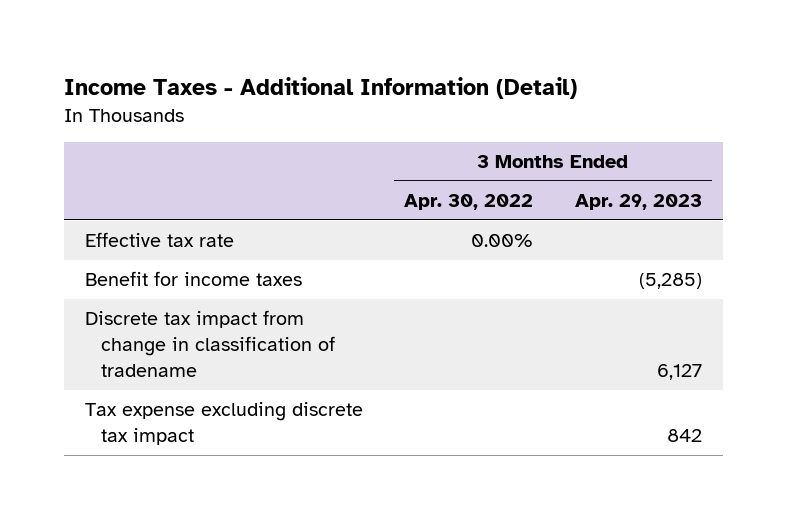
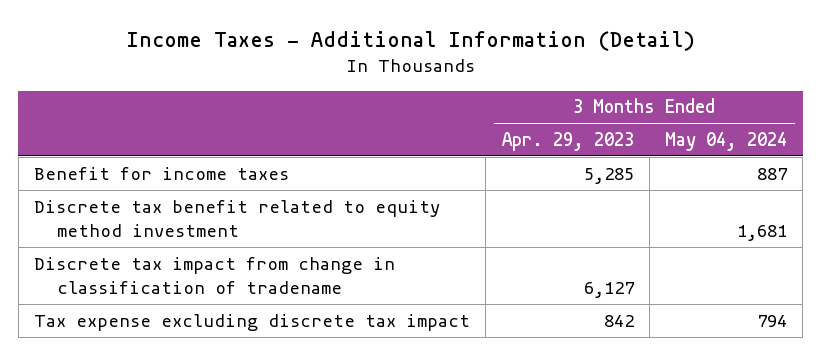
[404,194,534,211] Apr. 30, 2022 -> none
none -> [665,131,788,151] May 04, 2024
[84,232,234,248] Effective tax rate -> none
[639,273,703,290] (5,285) -> [583,167,634,184] 5,285
none -> [34,199,441,237] Discrete tax benefit related to equity method investment

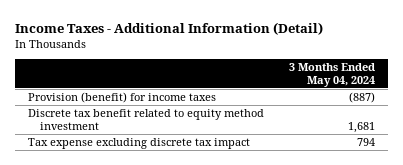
[501,131,634,151] Apr. 29, 2023 -> none
[34,166,290,180] Benefit for income taxes -> [27,91,216,103] Provision (benefit) for income taxes
[757,167,788,180] 887 -> [348,91,375,103] (887)
[34,256,396,294] Discrete tax impact from change in classification of tradename -> none

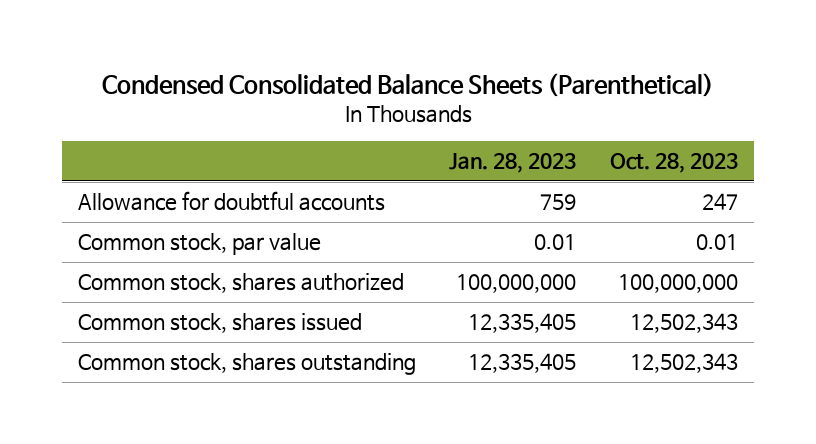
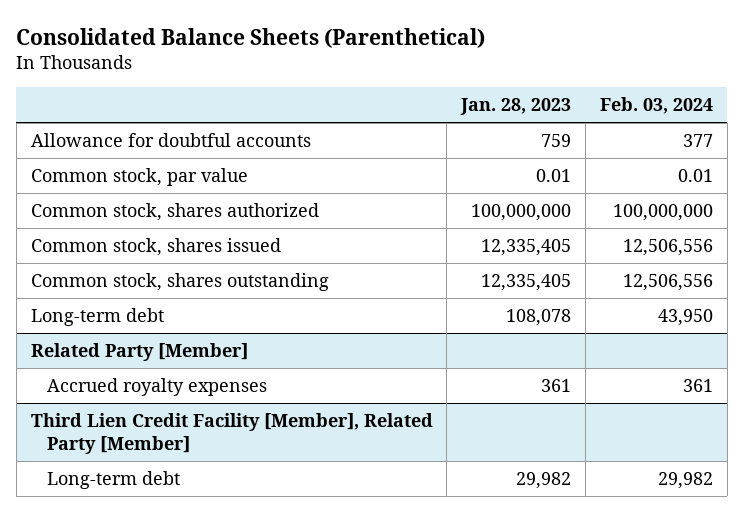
[101,73,714,98] Condensed Consolidated Balance Sheets (Parenthetical) -> [16,27,486,48] Consolidated Balance Sheets (Parenthetical)
[609,152,738,174] Oct. 28, 2023 -> none
none -> [599,97,713,115] Feb. 03, 2024
none -> [30,308,164,327] Long-term debt
none -> [30,343,248,362] Related Party [Member]
none -> [46,378,267,397] Accrued royalty expenses
none -> [30,413,433,455] Third Lien Credit Facility [Member], Related Party [Member]
none -> [46,471,180,490] Long-term debt

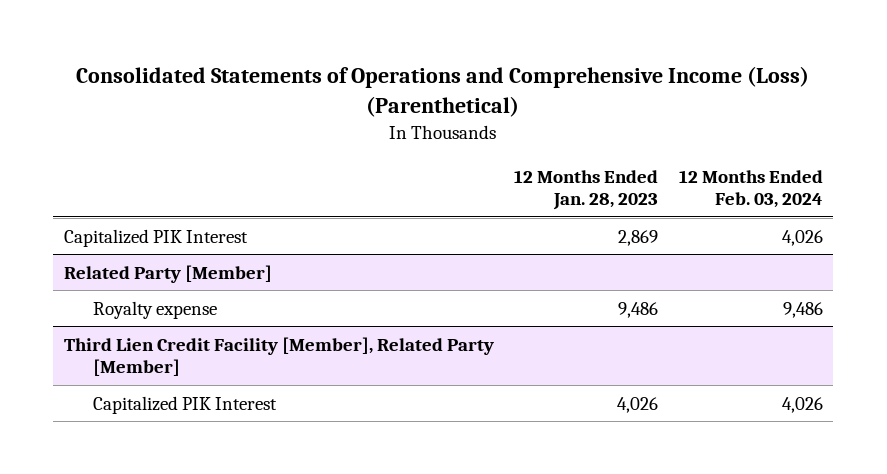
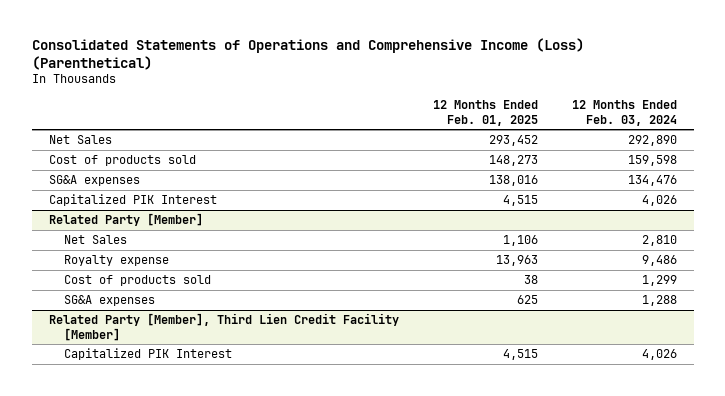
[514,169,659,211] 12 Months Ended Jan. 28, 2023 -> none
none -> [432,100,538,126] 12 Months Ended Feb. 01, 2025
none -> [48,135,112,145] Net Sales
none -> [48,155,196,167] Cost of products sold
none -> [48,175,140,187] SG&A expenses
none -> [64,235,128,245] Net Sales
none -> [64,275,212,287] Cost of products sold
none -> [64,295,156,307] SG&A expenses
[63,336,494,377] Third Lien Credit Facility [Member], Related Party [Member] -> [48,313,399,341] Related Party [Member], Third Lien Credit Facility [Member]

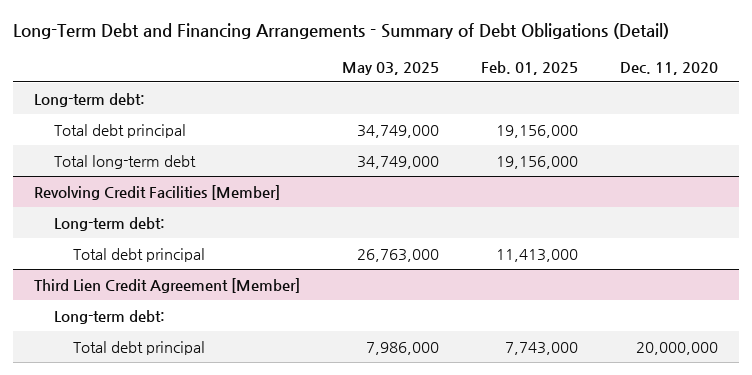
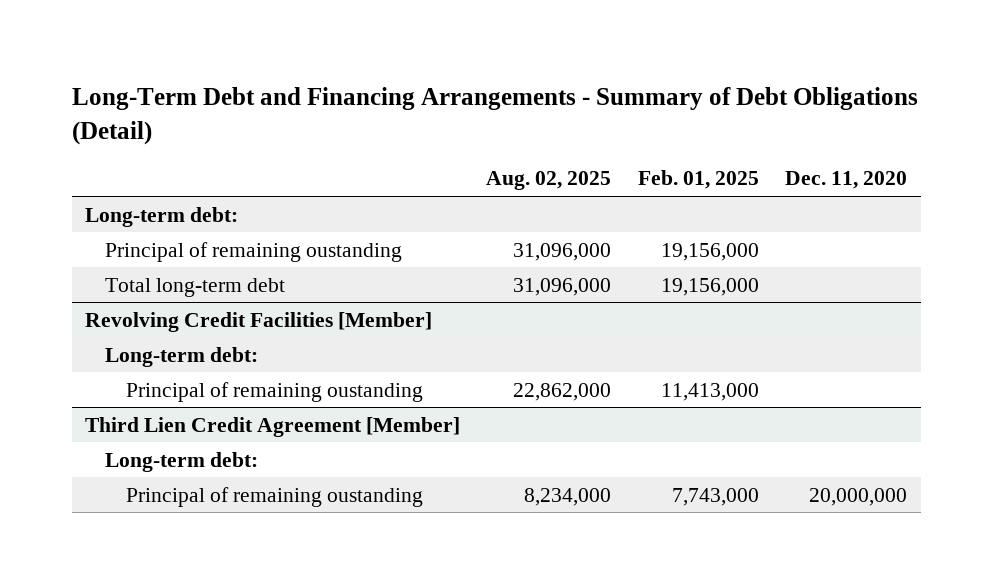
[341,61,439,75] May 03, 2025 -> none
none -> [486,171,612,191] Aug. 02, 2025
[53,123,186,138] Total debt principal -> [105,241,403,262] Principal of remaining oustanding
[73,247,206,262] Total debt principal -> [125,381,423,402] Principal of remaining oustanding
[73,340,206,355] Total debt principal -> [125,486,423,507] Principal of remaining oustanding

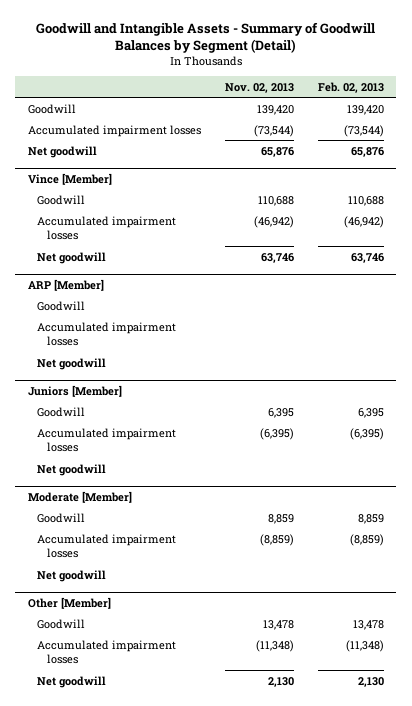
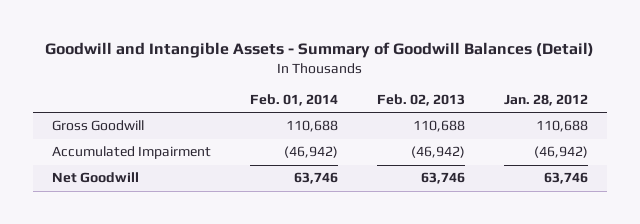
[35,21,375,54] Goodwill and Intangible Assets - Summary of Goodwill Balances by Segment (Detail) -> [44,42,594,59] Goodwill and Intangible Assets - Summary of Goodwill Balances (Detail)
[224,82,294,93] Nov. 02, 2013 -> none
none -> [250,93,339,106] Feb. 01, 2014
none -> [503,93,588,106] Jan. 28, 2012
[27,172,112,185] Vince [Member] -> none
[37,194,86,205] Goodwill -> none
[37,215,177,241] Accumulated impairment losses -> none
[37,251,107,264] Net goodwill -> none
[27,278,104,291] ARP [Member] -> none
[37,300,86,311] Goodwill -> none
[37,321,177,347] Accumulated impairment losses -> none
[37,357,107,370] Net goodwill -> none
[27,384,122,397] Juniors [Member] -> none
[37,406,86,417] Goodwill -> none
[37,427,177,453] Accumulated impairment losses -> none
[37,463,107,476] Net goodwill -> none
[27,490,132,503] Moderate [Member] -> none
[37,512,86,523] Goodwill -> none
[37,533,177,559] Accumulated impairment losses -> none
[37,569,107,582] Net goodwill -> none
[27,596,111,609] Other [Member] -> none
[37,618,86,629] Goodwill -> none
[37,639,177,665] Accumulated impairment losses -> none
[37,675,107,688] Net goodwill -> none
[27,103,76,114] Goodwill -> [52,120,145,132] Gross Goodwill
[347,104,385,115] 139,420 -> [412,120,465,133] 110,688
[27,124,201,137] Accumulated impairment losses -> [52,146,212,160] Accumulated Impairment
[344,124,385,137] (73,544) -> [410,146,465,159] (46,942)
[27,145,97,158] Net goodwill -> [52,172,140,184] Net Goodwill
[351,146,385,157] 65,876 -> [420,172,465,185] 63,746

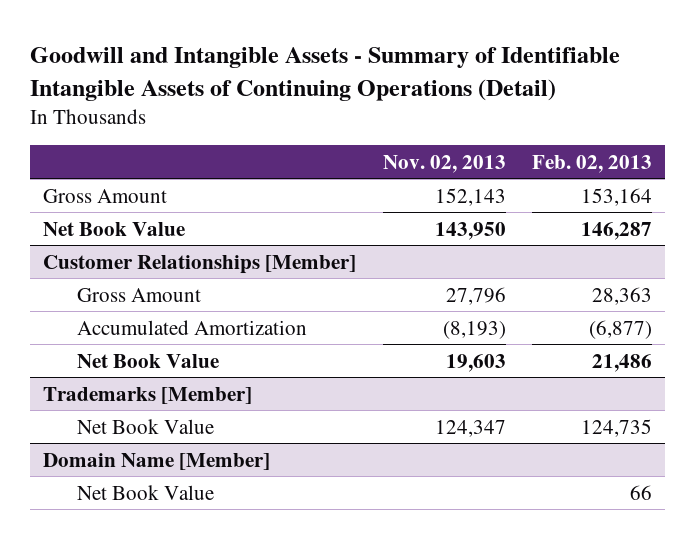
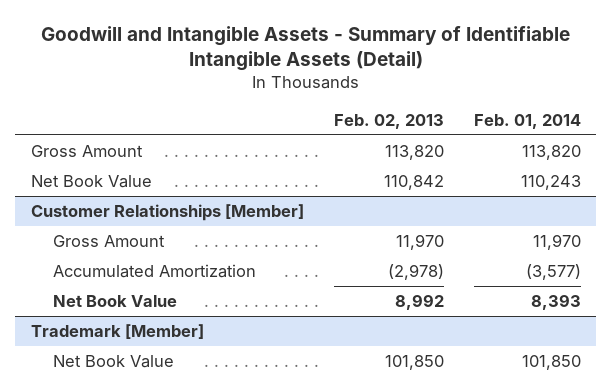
[30,46,621,101] Goodwill and Intangible Assets - Summary of Identifiable Intangible Assets of Continuing Operations (Detail) -> [40,25,570,72] Goodwill and Intangible Assets - Summary of Identifiable Intangible Assets (Detail)
[382,154,506,173] Nov. 02, 2013 -> none
none -> [473,113,581,129] Feb. 01, 2014
[581,187,653,206] 153,164 -> [384,145,444,161] 113,820
[581,221,653,240] 146,287 -> [383,175,444,191] 110,842
[43,452,271,470] Domain Name [Member] -> none
[76,484,214,500] Net Book Value -> none
[592,286,653,305] 28,363 -> [395,234,444,251] 11,970
[589,319,653,339] (6,877) -> [387,264,444,281] (2,978)
[592,353,653,372] 21,486 -> [394,294,444,311] 8,992
[43,386,253,404] Trademarks [Member] -> [30,324,204,340] Trademark [Member]
[581,418,653,437] 124,735 -> [384,355,444,371] 101,850

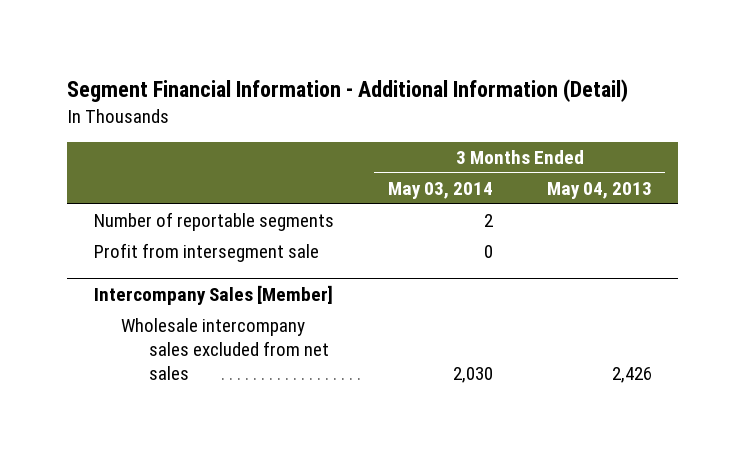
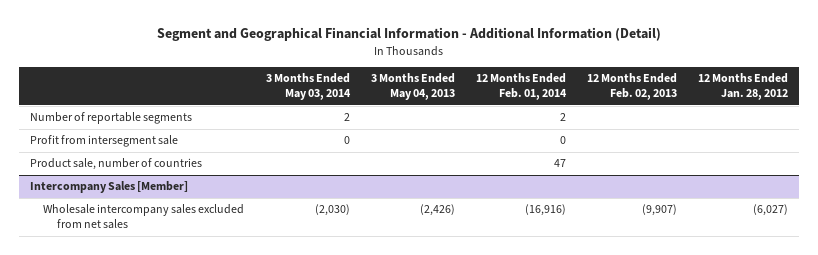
[66,78,628,102] Segment Financial Information - Additional Information (Detail) -> [157,27,662,42] Segment and Geographical Financial Information - Additional Information (Detail)
none -> [476,73,568,101] 12 Months Ended Feb. 01, 2014
none -> [587,73,678,101] 12 Months Ended Feb. 02, 2013
none -> [698,73,789,101] 12 Months Ended Jan. 28, 2012
none -> [30,158,203,171] Product sale, number of countries
[452,366,493,383] 2,030 -> [314,204,350,217] (2,030)
[611,366,652,383] 2,426 -> [419,204,455,217] (2,426)

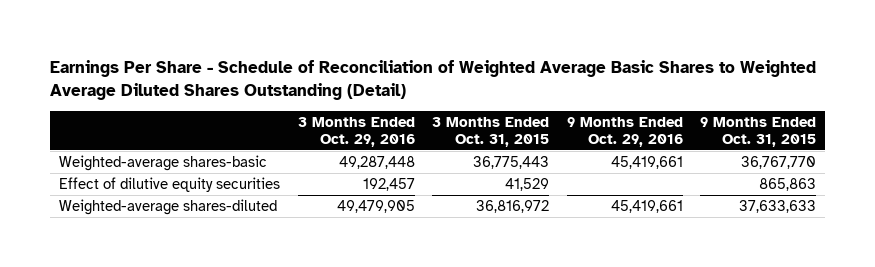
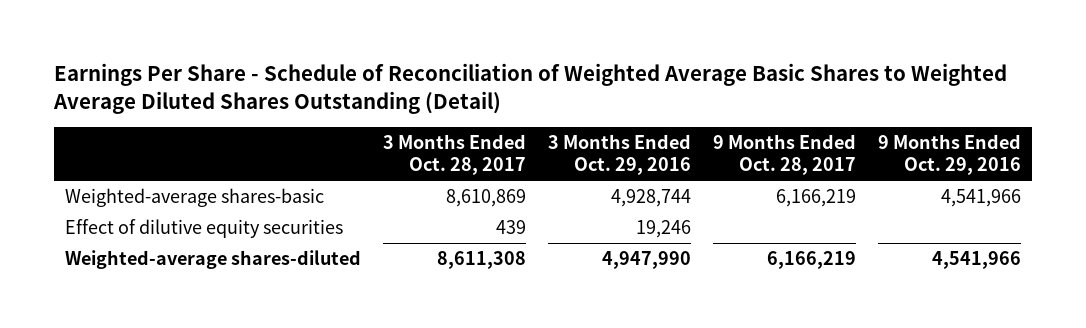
[432,116,550,147] 3 Months Ended Oct. 31, 2015 -> none
[700,116,817,147] 9 Months Ended Oct. 31, 2015 -> none
none -> [382,133,526,176] 3 Months Ended Oct. 28, 2017
none -> [713,133,857,176] 9 Months Ended Oct. 28, 2017
[338,155,415,169] 49,287,448 -> [611,189,692,208] 4,928,744
[610,155,683,169] 45,419,661 -> [941,189,1022,208] 4,541,966
[362,177,415,191] 192,457 -> [636,220,692,239] 19,246
[336,199,415,213] 49,479,905 -> [602,251,692,270] 4,947,990
[610,199,683,213] 45,419,661 -> [932,251,1022,270] 4,541,966

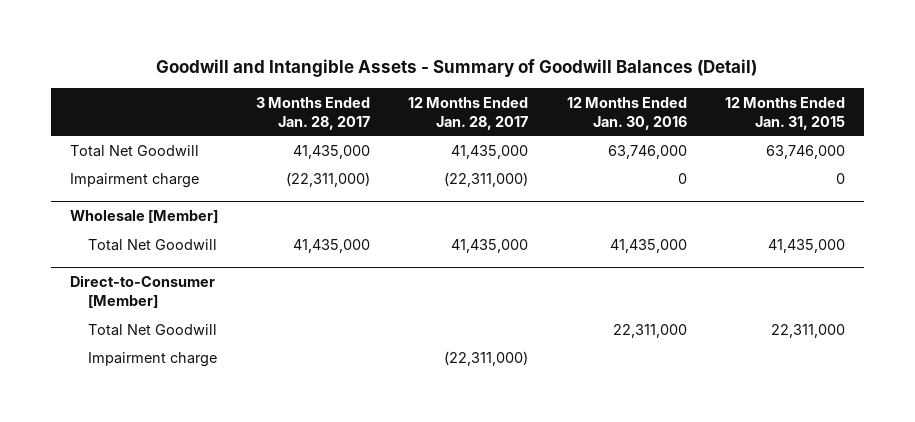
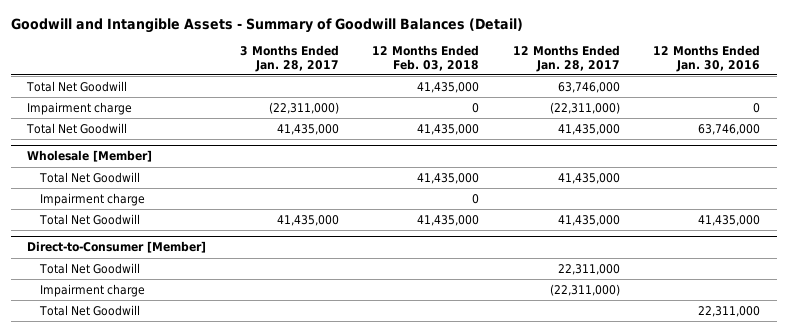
[724,96,845,130] 12 Months Ended Jan. 31, 2015 -> none
none -> [372,45,480,71] 12 Months Ended Feb. 03, 2018
none -> [26,80,128,92] Total Net Goodwill
[69,144,199,157] Total Net Goodwill -> [26,122,128,134] Total Net Goodwill
none -> [39,171,141,183] Total Net Goodwill
none -> [40,192,146,206] Impairment charge
none -> [39,262,141,274] Total Net Goodwill
[87,323,217,336] Total Net Goodwill -> [39,304,141,316] Total Net Goodwill

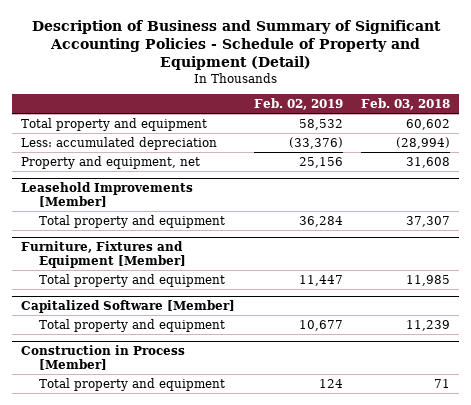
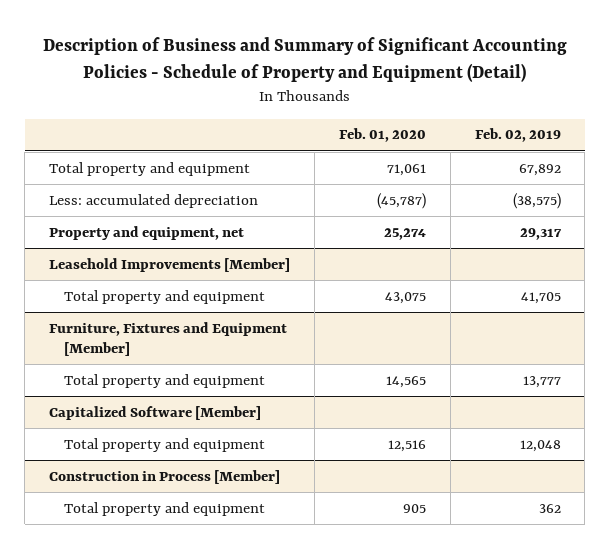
[360,98,450,111] Feb. 03, 2018 -> none
none -> [338,128,426,143] Feb. 01, 2020
[298,118,343,130] 58,532 -> [518,163,561,176] 67,892
[288,136,343,149] (33,376) -> [512,192,561,209] (38,575)
[298,156,343,168] 25,156 -> [519,227,562,240] 29,317
[298,215,343,227] 36,284 -> [520,291,561,304] 41,705
[298,274,343,286] 11,447 -> [522,375,561,388] 13,777
[298,319,343,331] 10,677 -> [519,439,561,452] 12,048
[318,378,343,388] 124 -> [538,503,561,513] 362

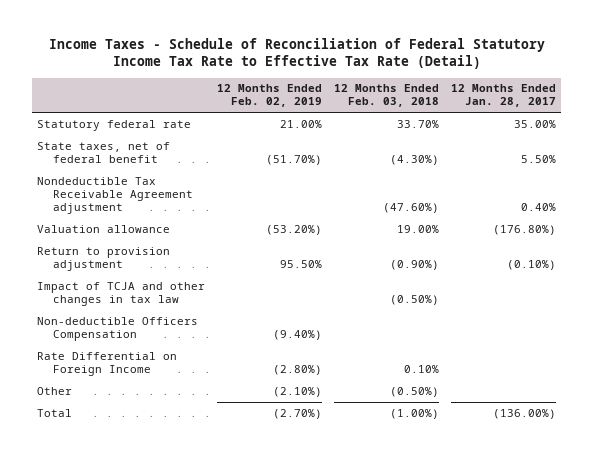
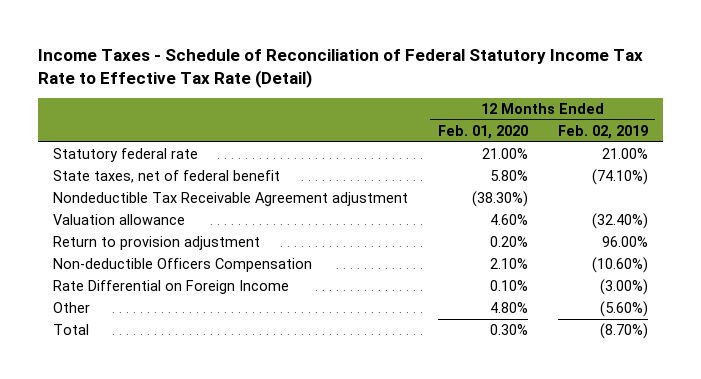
[333,84,439,108] 12 Months Ended Feb. 03, 2018 -> none
[450,84,556,108] 12 Months Ended Jan. 28, 2017 -> none
none -> [437,124,528,139] Feb. 01, 2020
[266,154,323,165] (51.70%) -> [591,169,648,186] (74.10%)
[37,281,206,306] Impact of TCJA and other changes in tax law -> none
[266,224,323,235] (53.20%) -> [591,213,648,230] (32.40%)
[280,259,323,268] 95.50% -> [601,236,648,248] 96.00%
[273,329,323,340] (9.40%) -> [591,257,648,274] (10.60%)
[273,364,323,375] (2.80%) -> [599,279,648,296] (3.00%)
[273,386,323,397] (2.10%) -> [599,301,648,318] (5.60%)
[273,408,323,419] (2.70%) -> [599,323,648,340] (8.70%)

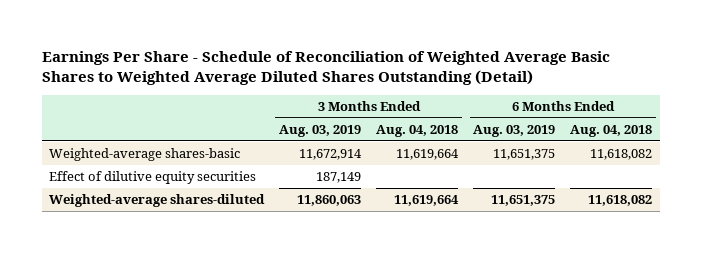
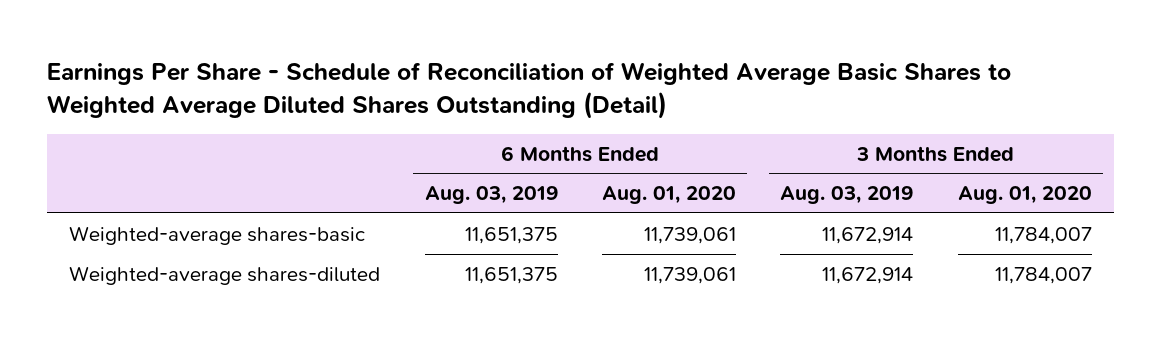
[376,125,459,138] Aug. 04, 2018 -> none
[570,125,653,138] Aug. 04, 2018 -> none
none -> [601,186,736,205] Aug. 01, 2020
none -> [957,186,1092,205] Aug. 01, 2020
[49,171,257,185] Effect of dilutive equity securities -> none
[297,195,362,207] 11,860,063 -> [822,267,914,285] 11,672,914

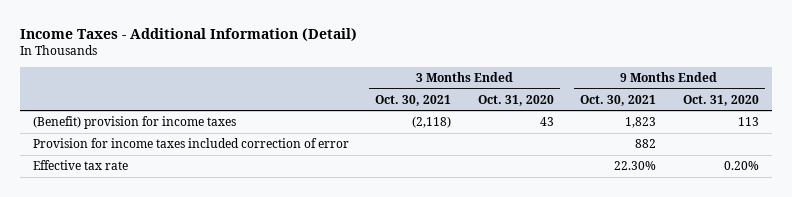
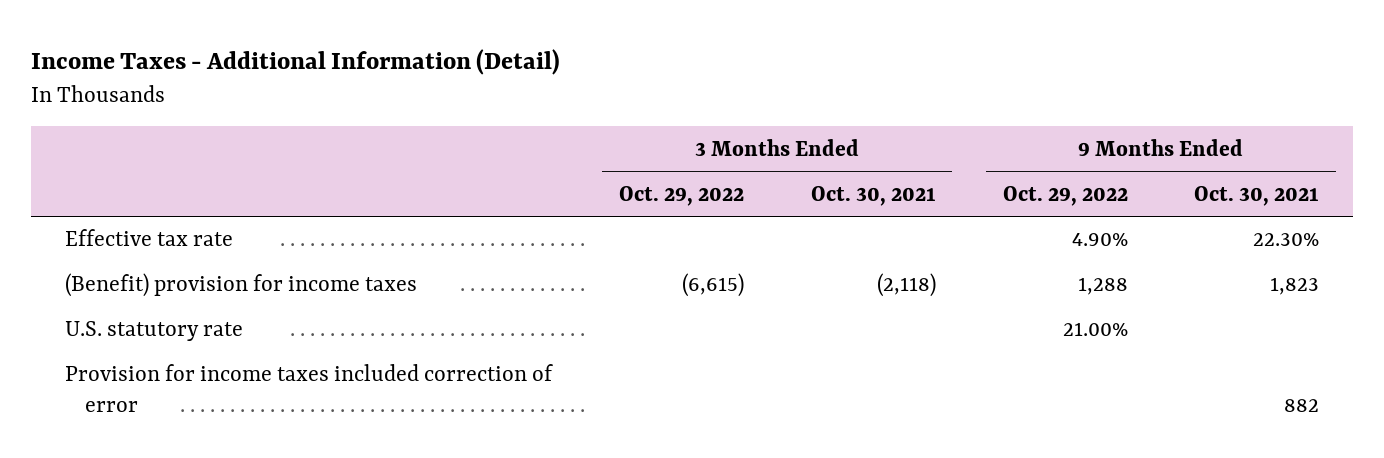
[477,94,554,106] Oct. 31, 2020 -> none
[682,94,759,106] Oct. 31, 2020 -> none
none -> [618,185,744,206] Oct. 29, 2022
none -> [1002,185,1128,206] Oct. 29, 2022
[33,160,129,171] Effective tax rate -> [64,229,233,247] Effective tax rate
none -> [64,321,243,342] U.S. statutory rate

